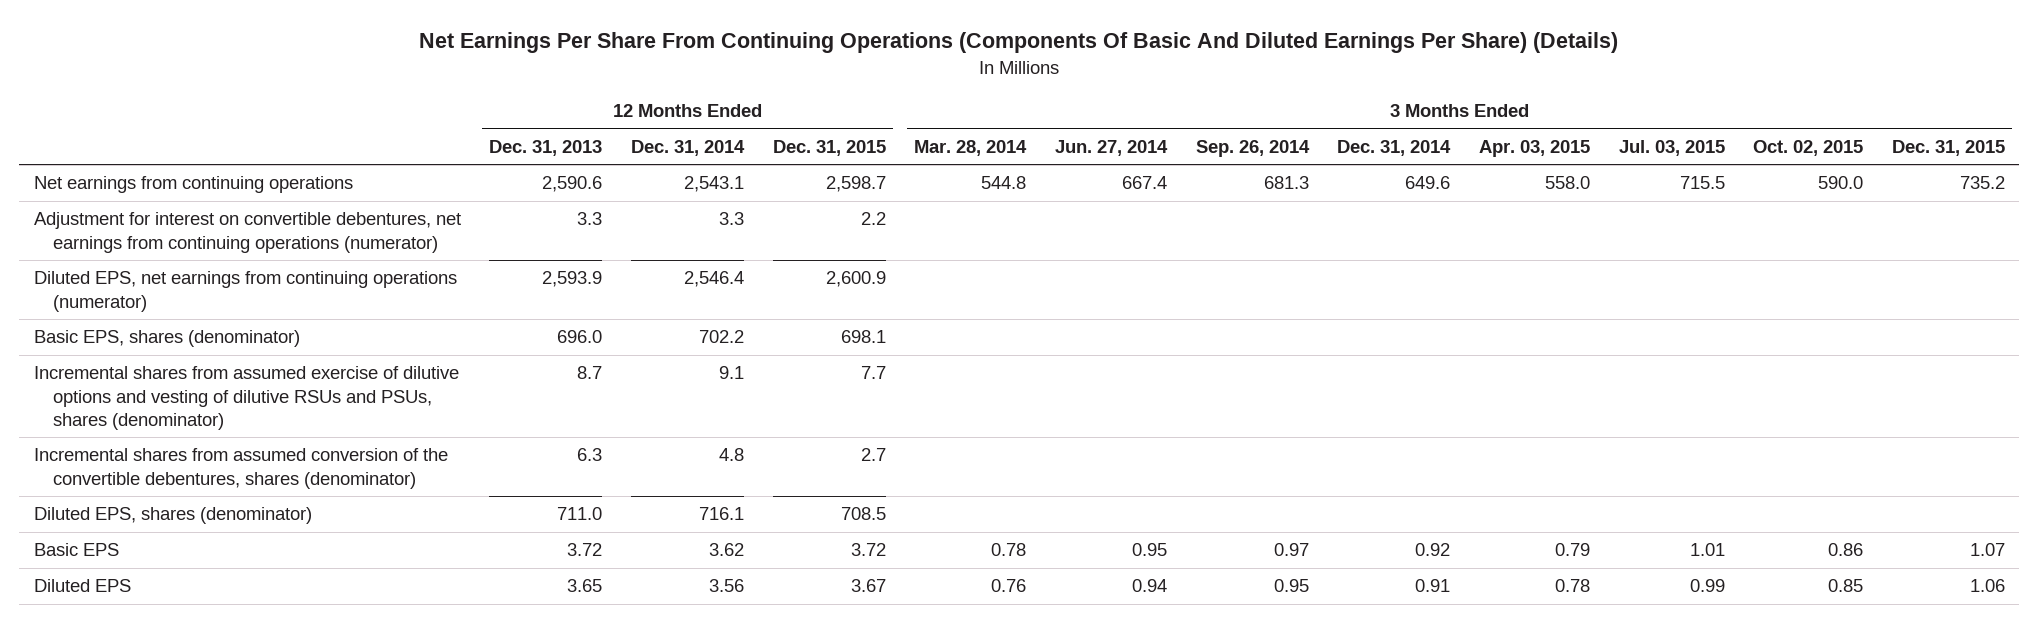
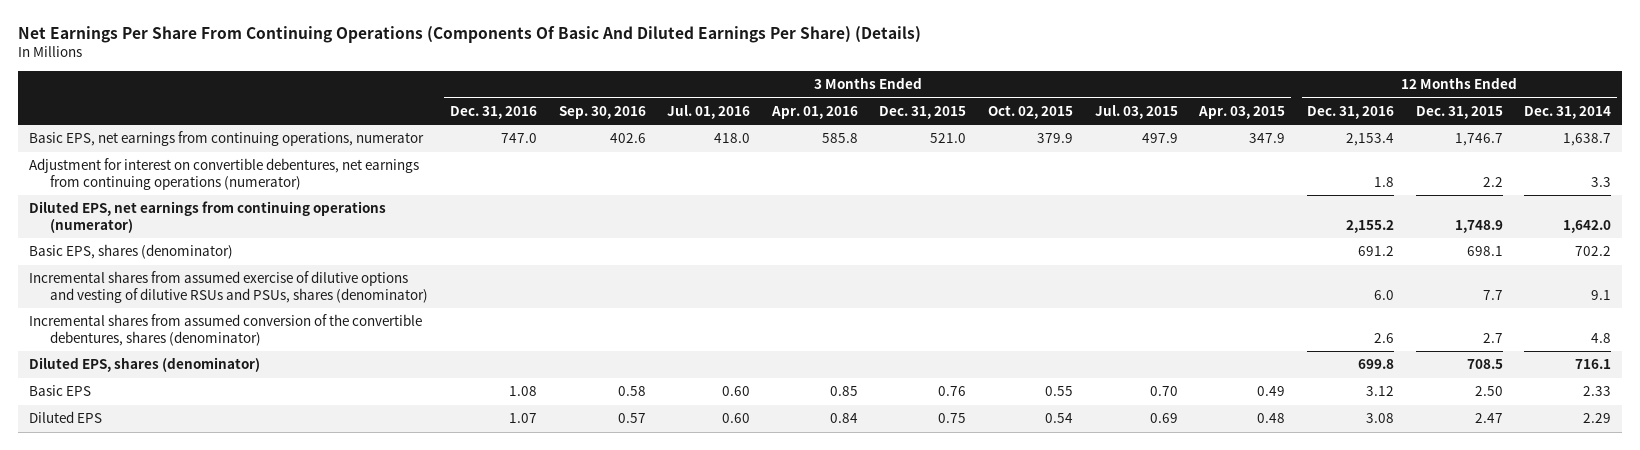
[489,139,603,156] Dec. 31, 2013 -> none
[914,139,1028,156] Mar. 28, 2014 -> none
[1055,139,1169,156] Jun. 27, 2014 -> none
[1195,139,1310,157] Sep. 26, 2014 -> none
[1337,139,1452,156] Dec. 31, 2014 -> none
none -> [449,105,537,119] Dec. 31, 2016
none -> [558,105,646,119] Sep. 30, 2016
none -> [667,104,751,119] Jul. 01, 2016
none -> [770,105,858,119] Apr. 01, 2016
none -> [1307,105,1395,119] Dec. 31, 2016
[33,176,353,194] Net earnings from continuing operations -> [28,131,424,147] Basic EPS, net earnings from continuing operations, numerator
[684,176,745,193] 2,543.1 -> [1563,133,1612,147] 1,638.7
[825,176,886,193] 2,598.7 -> [1454,133,1503,147] 1,746.7
[1544,176,1590,190] 558.0 -> [1249,133,1286,144] 347.9
[1679,176,1725,190] 715.5 -> [1141,133,1178,144] 497.9
[1818,176,1864,190] 590.0 -> [1037,133,1074,144] 379.9
[1959,176,2005,190] 735.2 -> [930,133,967,144] 521.0
[684,271,745,288] 2,546.4 -> [1563,219,1612,233] 1,642.0
[825,271,886,288] 2,600.9 -> [1454,219,1503,233] 1,748.9
[709,543,745,557] 3.62 -> [1583,386,1612,397] 2.33
[850,543,886,557] 3.72 -> [1474,386,1503,397] 2.50
[1554,543,1590,557] 0.79 -> [1257,386,1286,397] 0.49
[1689,543,1725,557] 1.01 -> [1149,386,1178,397] 0.70
[1828,543,1864,557] 0.86 -> [1045,386,1074,397] 0.55
[1969,543,2005,557] 1.07 -> [938,386,967,397] 0.76
[709,579,745,593] 3.56 -> [1583,413,1612,424] 2.29
[850,579,886,593] 3.67 -> [1474,413,1503,424] 2.47
[1554,579,1590,593] 0.78 -> [1257,413,1286,424] 0.48
[1689,579,1725,593] 0.99 -> [1149,413,1178,424] 0.69
[1828,579,1864,593] 0.85 -> [1045,413,1074,424] 0.54
[1969,579,2005,593] 1.06 -> [938,413,967,424] 0.75

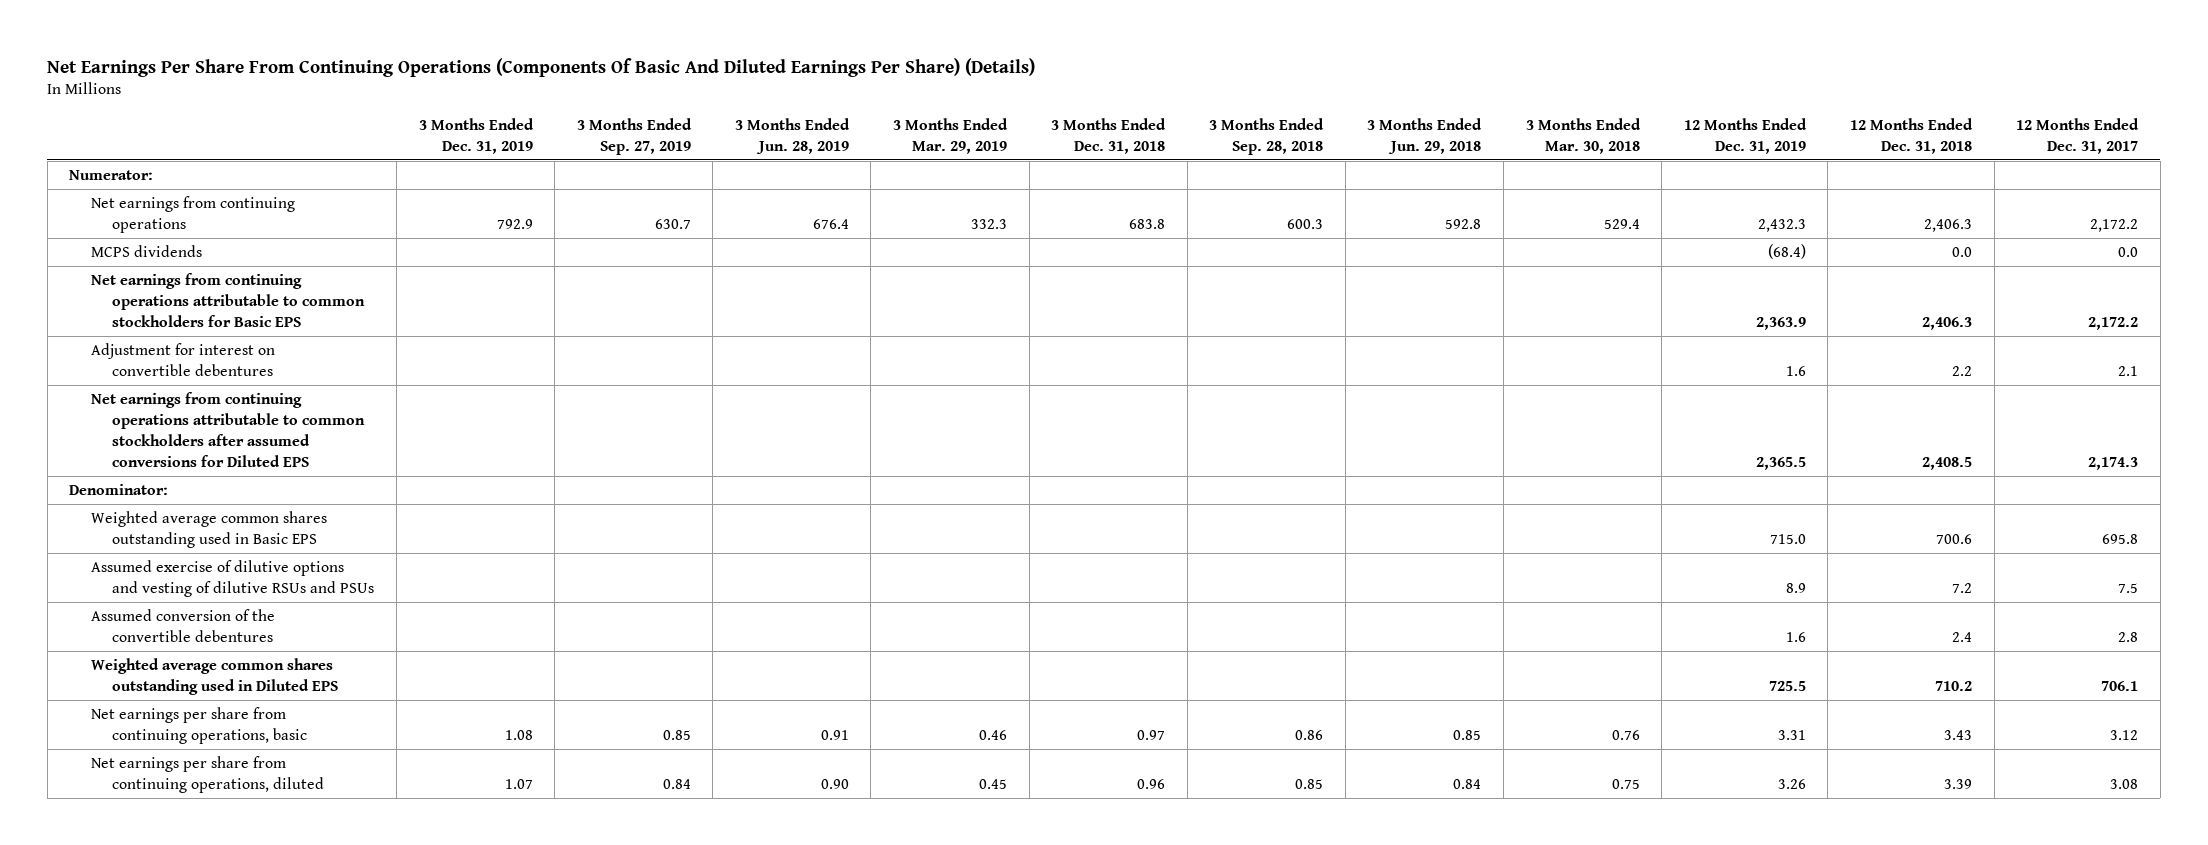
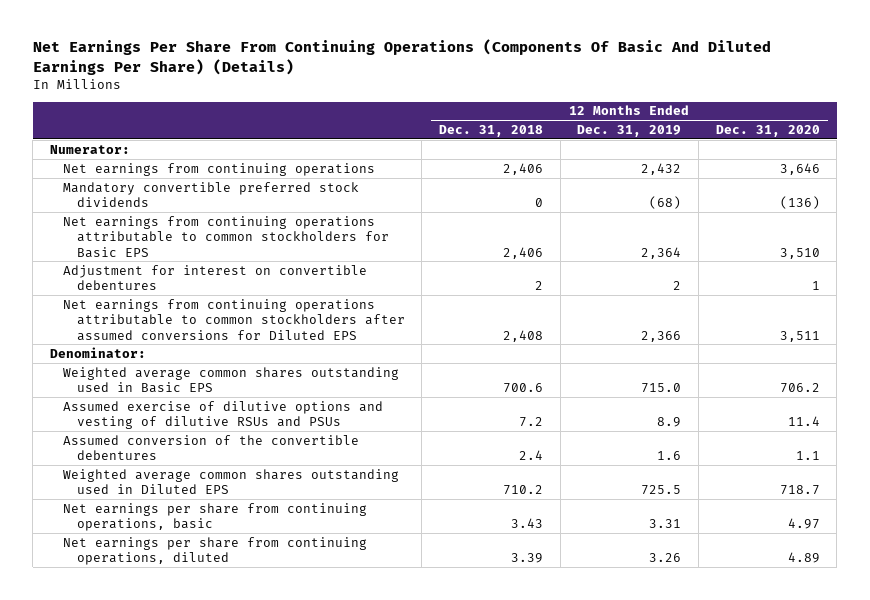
[418,117,534,154] 3 Months Ended Dec. 31, 2019 -> none
[576,117,692,155] 3 Months Ended Sep. 27, 2019 -> none
[734,117,850,154] 3 Months Ended Jun. 28, 2019 -> none
[892,117,1008,154] 3 Months Ended Mar. 29, 2019 -> none
[1051,117,1167,154] 3 Months Ended Dec. 31, 2018 -> none
[1209,117,1325,155] 3 Months Ended Sep. 28, 2018 -> none
[1367,117,1483,154] 3 Months Ended Jun. 29, 2018 -> none
[1525,117,1641,154] 3 Months Ended Mar. 30, 2018 -> none
[2016,117,2140,154] 12 Months Ended Dec. 31, 2017 -> none
none -> [715,124,820,137] Dec. 31, 2020
[90,245,202,258] MCPS dividends -> none
[1757,219,1806,233] 2,432.3 -> [641,162,682,175] 2,432
[1923,219,1972,233] 2,406.3 -> [503,162,544,175] 2,406
none -> [63,181,360,208] Mandatory convertible preferred stock dividends
[1755,317,1806,331] 2,363.9 -> [641,246,682,259] 2,364
[1921,317,1972,331] 2,406.3 -> [503,246,544,259] 2,406
[1785,366,1806,377] 1.6 -> [673,281,682,291] 2
[1951,366,1972,377] 2.2 -> [535,281,544,291] 2
[1755,457,1806,471] 2,365.5 -> [641,330,682,342] 2,366
[1921,457,1972,471] 2,408.5 -> [503,329,544,342] 2,408

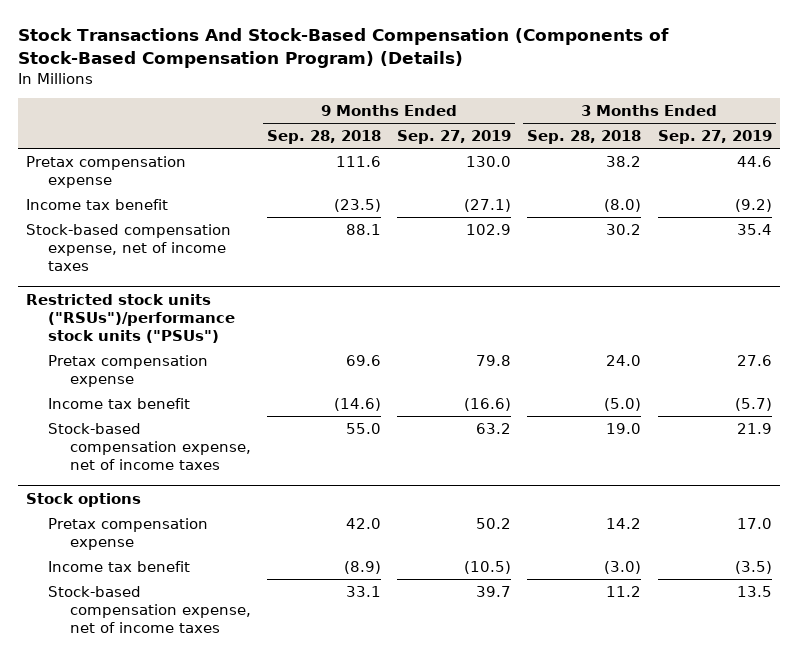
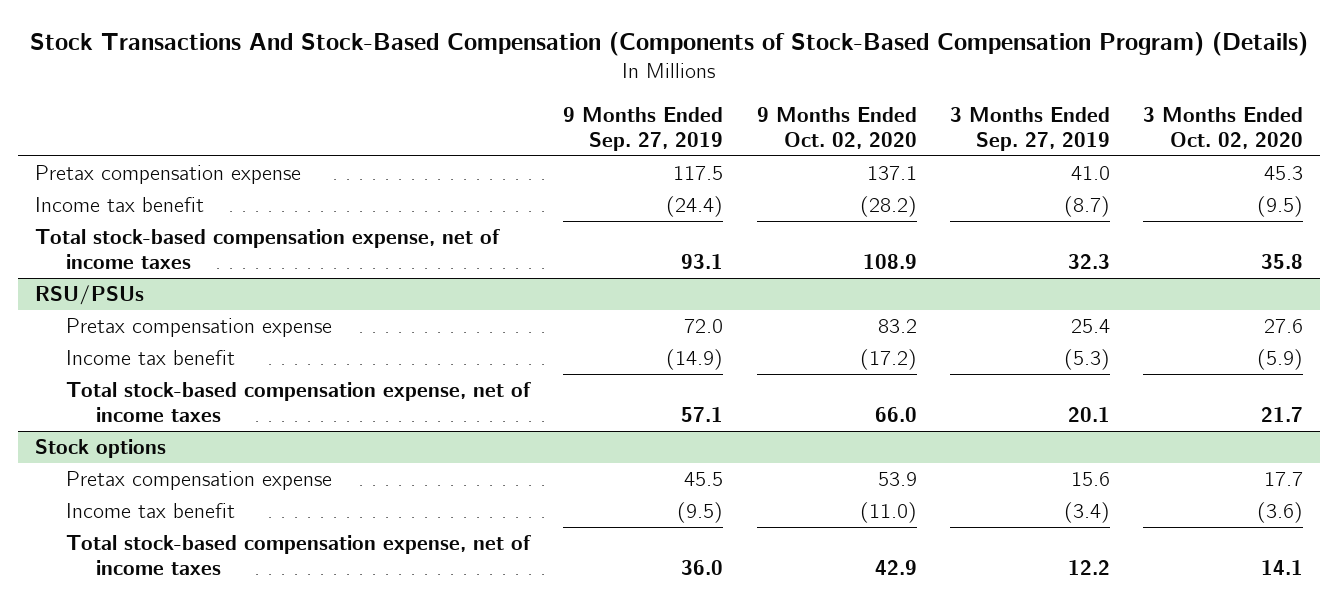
[266,130,381,145] Sep. 28, 2018 -> none
[527,130,642,145] Sep. 28, 2018 -> none
none -> [756,107,917,149] 9 Months Ended Oct. 02, 2020
none -> [1143,107,1304,149] 3 Months Ended Oct. 02, 2020
[466,155,512,167] 130.0 -> [673,166,724,181] 117.5
[736,155,772,167] 44.6 -> [1070,166,1110,181] 41.0
[464,198,512,212] (27.1) -> [666,196,724,218] (24.4)
[734,198,772,212] (9.2) -> [1063,196,1110,218] (8.7)
[25,223,231,271] Stock-based compensation expense, net of income taxes -> [35,229,501,270] Total stock-based compensation expense, net of income taxes
[466,223,512,235] 102.9 -> [681,254,724,270] 93.1
[736,223,772,235] 35.4 -> [1067,254,1110,270] 32.3
[25,293,235,343] Restricted stock units ("RSUs")/performance stock units ("PSUs") -> [35,285,145,306] RSU/PSUs
[476,354,512,366] 79.8 -> [684,319,724,334] 72.0
[736,354,772,366] 27.6 -> [1070,319,1110,334] 25.4
[464,397,512,411] (16.6) -> [666,349,724,371] (14.9)
[734,397,772,411] (5.7) -> [1063,349,1110,371] (5.3)
[47,422,251,470] Stock-based compensation expense, net of income taxes -> [65,382,531,423] Total stock-based compensation expense, net of income taxes
[476,422,512,434] 63.2 -> [681,407,724,423] 57.1
[736,422,772,434] 21.9 -> [1067,407,1110,423] 20.1
[476,517,512,529] 50.2 -> [684,472,724,487] 45.5
[736,517,772,529] 17.0 -> [1070,472,1110,487] 15.6
[464,560,512,574] (10.5) -> [677,502,724,524] (9.5)
[734,560,772,574] (3.5) -> [1063,502,1110,524] (3.4)
[47,585,251,633] Stock-based compensation expense, net of income taxes -> [65,535,531,576] Total stock-based compensation expense, net of income taxes
[476,585,512,597] 39.7 -> [681,560,724,576] 36.0
[736,585,772,597] 13.5 -> [1067,560,1110,576] 12.2

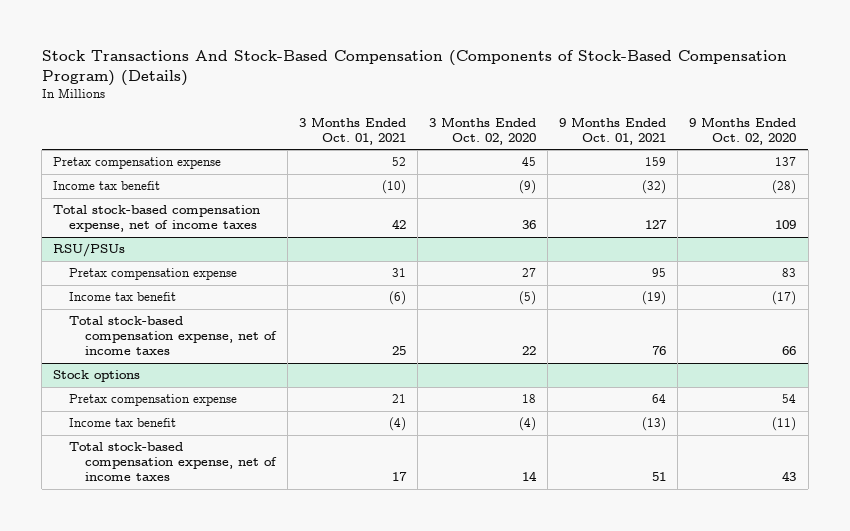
[563,107,724,151] 9 Months Ended Sep. 27, 2019 -> none
[949,107,1110,151] 3 Months Ended Sep. 27, 2019 -> none
none -> [298,116,406,145] 3 Months Ended Oct. 01, 2021
none -> [559,116,667,145] 9 Months Ended Oct. 01, 2021
[866,166,917,181] 137.1 -> [775,157,797,167] 137
[1264,166,1304,181] 45.3 -> [522,157,537,167] 45
[859,196,917,218] (28.2) -> [772,180,797,195] (28)
[1257,196,1304,218] (9.5) -> [519,180,537,195] (9)
[862,254,917,270] 108.9 -> [775,220,797,230] 109
[1261,254,1304,270] 35.8 -> [522,220,537,230] 36
[877,319,917,334] 83.2 -> [782,268,797,278] 83
[1264,319,1304,334] 27.6 -> [522,268,537,278] 27
[859,349,917,371] (17.2) -> [772,291,797,306] (17)
[1257,349,1304,371] (5.9) -> [519,291,537,306] (5)
[874,407,917,423] 66.0 -> [782,346,797,356] 66
[1261,407,1304,423] 21.7 -> [522,346,537,356] 22
[877,472,917,487] 53.9 -> [782,394,797,404] 54
[1264,472,1304,487] 17.7 -> [522,394,537,404] 18
[859,502,917,524] (11.0) -> [772,417,797,432] (11)
[1257,502,1304,524] (3.6) -> [519,417,537,432] (4)
[874,560,917,576] 42.9 -> [782,471,797,482] 43
[1261,560,1304,576] 14.1 -> [522,471,538,482] 14

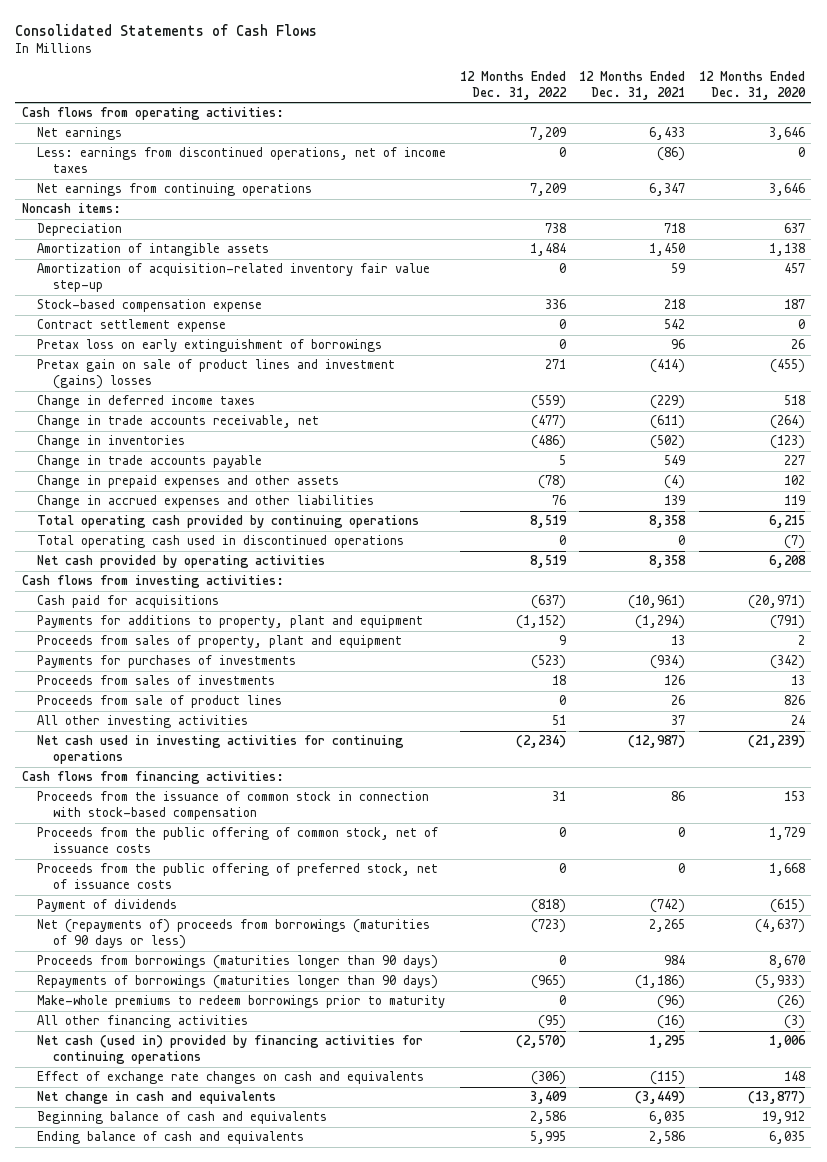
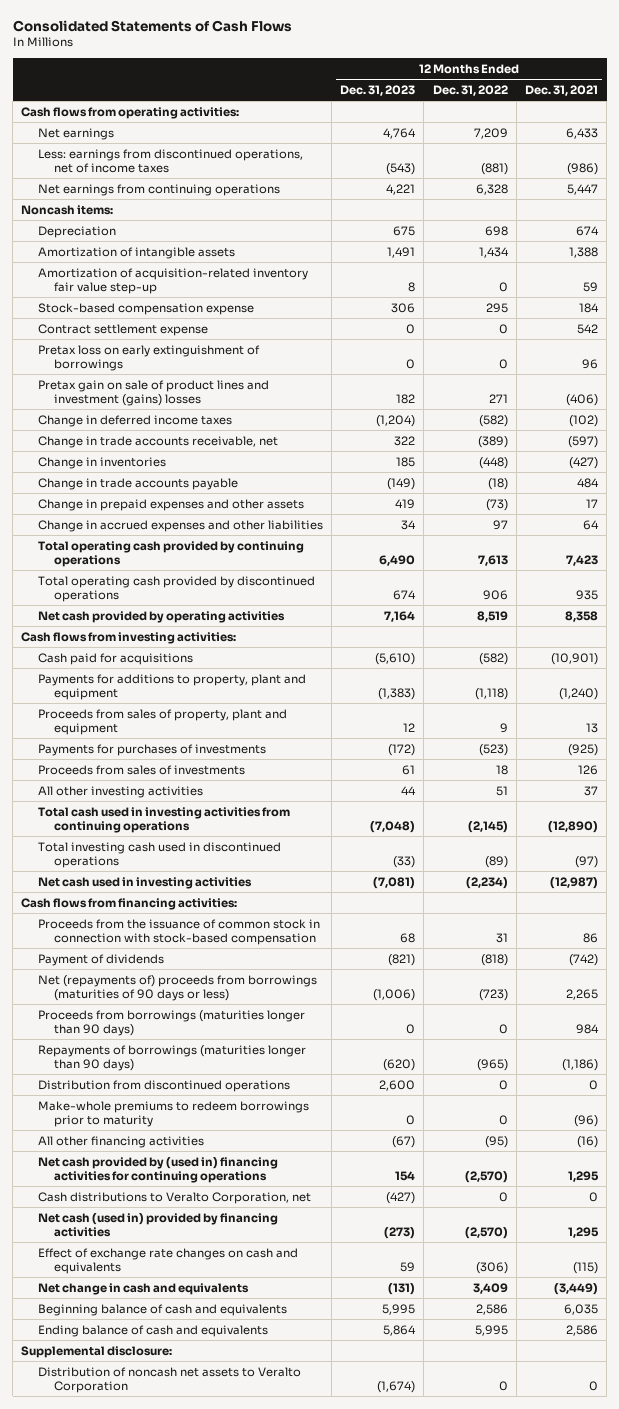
[698,70,806,100] 12 Months Ended Dec. 31, 2020 -> none
none -> [340,84,416,96] Dec. 31, 2023
[558,147,566,158] 0 -> [480,163,508,176] (881)
[657,147,686,162] (86) -> [567,163,599,176] (986)
[529,183,566,197] 7,209 -> [475,183,508,195] 6,328
[649,183,686,197] 6,347 -> [567,183,599,195] 5,447
[544,223,566,234] 738 -> [484,225,508,236] 698
[664,223,686,234] 718 -> [576,225,600,236] 674
[529,243,566,257] 1,484 -> [478,246,509,258] 1,434
[649,243,686,257] 1,450 -> [569,246,599,258] 1,388
[544,299,566,310] 336 -> [485,302,508,313] 295
[664,299,686,310] 218 -> [579,302,600,313] 184
[650,359,686,374] (414) -> [566,394,599,407] (406)
[530,395,566,410] (559) -> [478,414,508,427] (582)
[650,395,686,410] (229) -> [569,414,599,427] (102)
[530,415,566,430] (477) -> [477,435,508,448] (389)
[650,415,686,430] (611) -> [568,435,599,448] (597)
[530,435,566,450] (486) -> [478,456,508,469] (448)
[650,435,686,450] (502) -> [569,456,599,469] (427)
[558,455,566,466] 5 -> [487,477,508,490] (18)
[664,455,686,466] 549 -> [577,477,600,488] 484
[537,475,566,490] (78) -> [485,498,508,511] (73)
[664,475,686,490] (4) -> [586,498,599,508] 17
[551,495,566,506] 76 -> [492,519,508,530] 97
[664,495,686,506] 139 -> [583,519,600,530] 64
[529,515,567,529] 8,519 -> [477,555,508,567] 7,613
[649,515,687,529] 8,358 -> [566,555,599,567] 7,423
[37,535,405,549] Total operating cash used in discontinued operations -> [37,575,315,603] Total operating cash provided by discontinued operations
[558,535,566,546] 0 -> [482,590,508,601] 906
[678,535,686,546] 0 -> [576,590,599,601] 935
[530,595,566,610] (637) -> [478,652,508,665] (582)
[628,595,686,610] (10,961) -> [551,652,599,665] (10,901)
[515,615,566,630] (1,152) -> [474,688,508,701] (1,118)
[635,615,686,630] (1,294) -> [559,688,599,701] (1,240)
[650,655,686,670] (934) -> [568,743,599,756] (925)
[37,695,283,709] Proceeds from sale of product lines -> none
none -> [37,806,290,834] Total cash used in investing activities from continuing operations
none -> [37,841,281,869] Total investing cash used in discontinued operations
[37,735,405,765] Net cash used in investing activities for continuing operations -> [37,876,252,889] Net cash used in investing activities
[37,827,439,854] Proceeds from the public offering of common stock, net of issuance costs -> none
[37,863,439,890] Proceeds from the public offering of preferred stock, net of issuance costs -> none
none -> [37,1079,290,1092] Distribution from discontinued operations
none -> [37,1156,278,1184] Net cash provided by (used in) financing activities for continuing operations
none -> [37,1191,311,1204] Cash distributions to Veralto Corporation, net
[37,1035,424,1065] Net cash (used in) provided by financing activities for continuing operations -> [37,1212,278,1238] Net cash (used in) provided by financing activities
none -> [21,1345,173,1358] Supplemental disclosure:
none -> [37,1366,301,1394] Distribution of noncash net assets to Veralto Corporation

